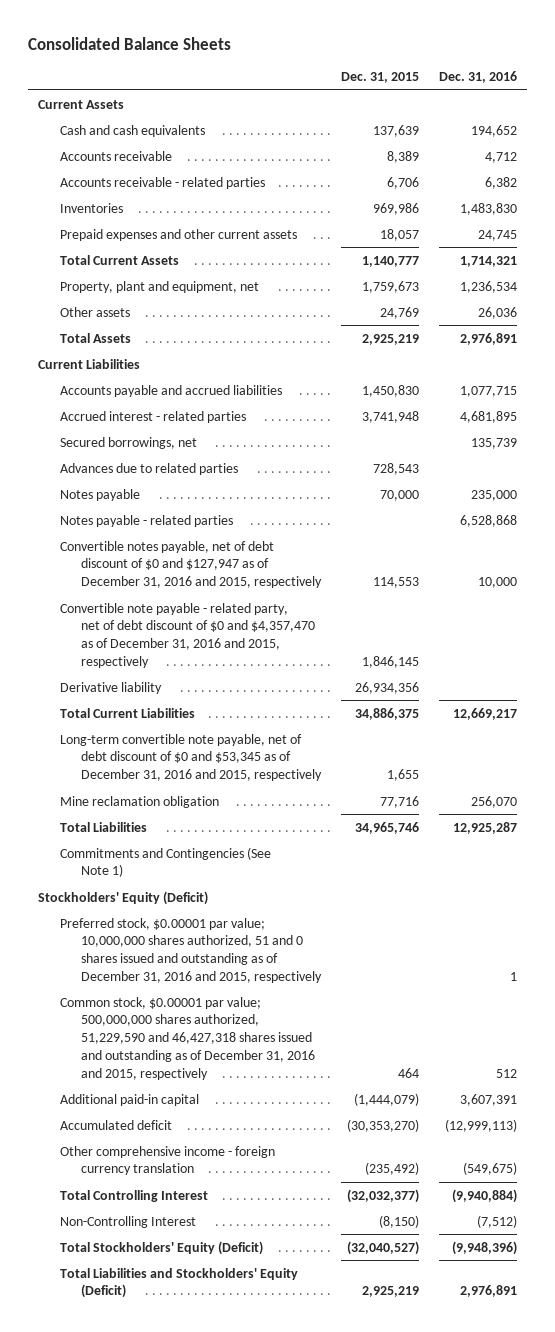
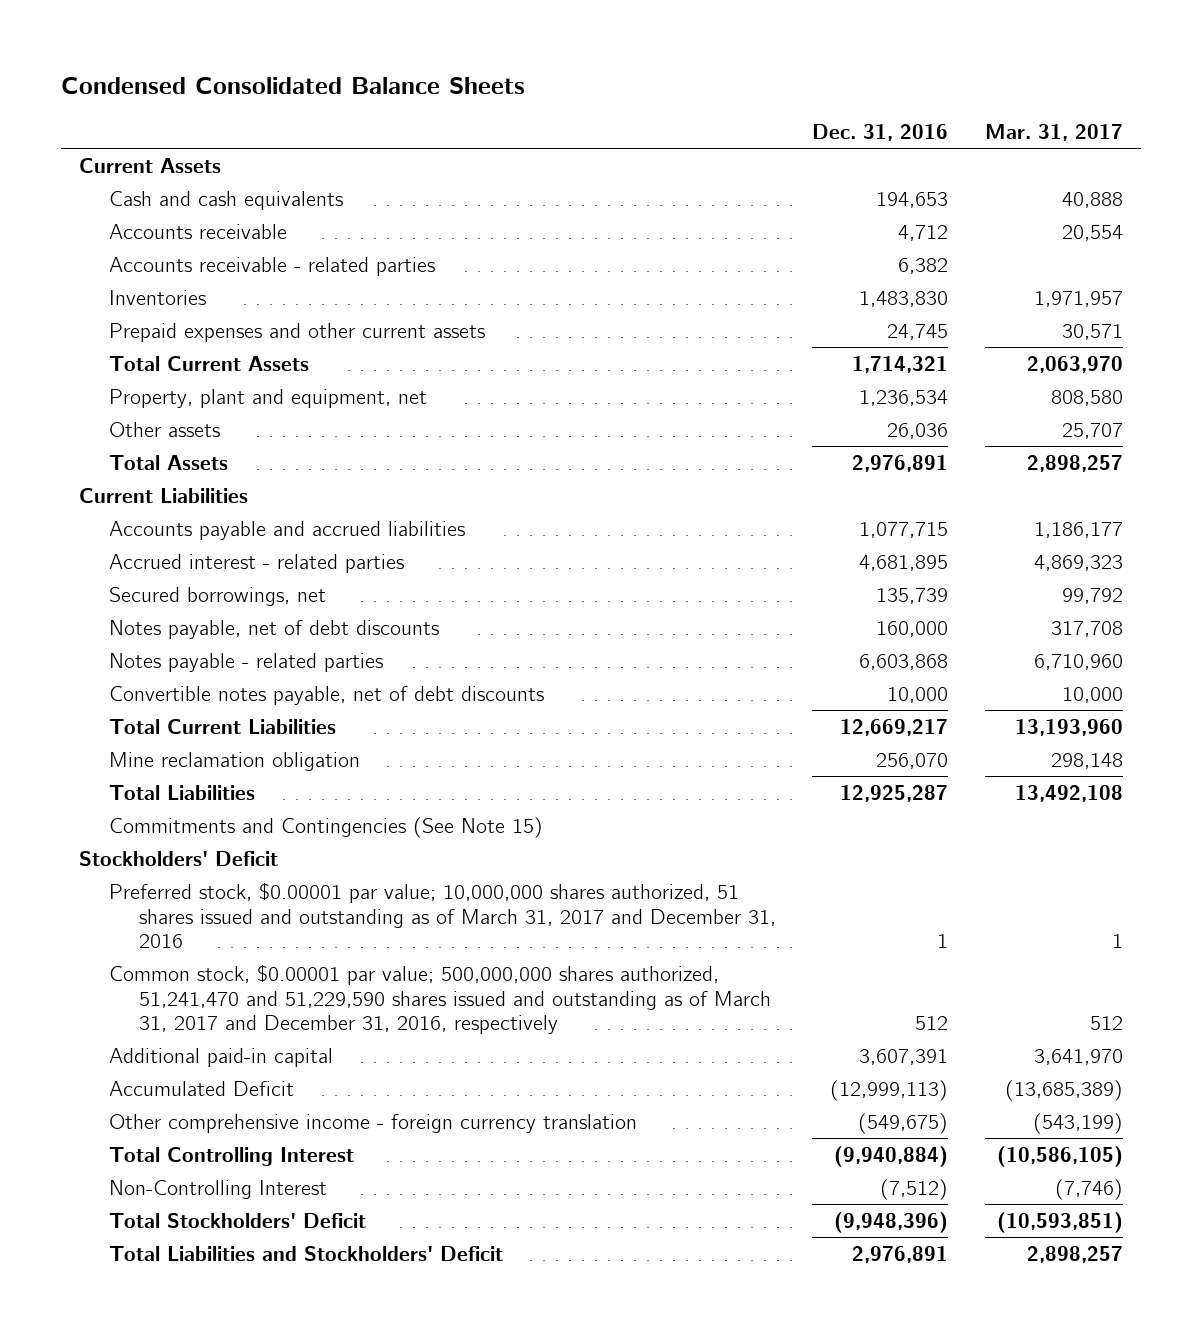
[27,36,231,50] Consolidated Balance Sheets -> [60,76,525,94] Condensed Consolidated Balance Sheets
[341,72,420,84] Dec. 31, 2015 -> none
none -> [984,123,1123,141] Mar. 31, 2017
[471,124,518,137] 194,652 -> [876,191,949,208] 194,653
[59,462,238,475] Advances due to related parties -> none
[59,602,316,668] Convertible note payable - related party, net of debt discount of $0 and $4,357,470 as of December 31, 2016 and 2015, respectively -> none
[59,681,162,694] Derivative liability -> none
[59,488,140,501] Notes payable -> [109,619,440,639] Notes payable, net of debt discounts
[471,489,518,501] 235,000 -> [876,620,949,637] 160,000
[460,514,518,527] 6,528,868 -> [859,653,949,670] 6,603,868
[59,540,323,589] Convertible notes payable, net of debt discount of $0 and $127,947 as of December 31, 2016 and 2015, respectively -> [109,685,545,705] Convertible notes payable, net of debt discounts
[59,733,323,782] Long-term convertible note payable, net of debt discount of $0 and $53,345 as of December 31, 2016 and 2015, respectively -> none
[59,846,271,878] Commitments and Contingencies (See Note 1) -> [109,816,544,838] Commitments and Contingencies (See Note 15)
[37,890,208,905] Stockholders' Equity (Deficit) -> [78,850,278,866] Stockholders' Deficit
[59,917,323,983] Preferred stock, $0.00001 par value; 10,000,000 shares authorized, 51 and 0 shares issued and outstanding as of December 31, 2016 and 2015, respectively -> [109,881,777,949] Preferred stock, $0.00001 par value; 10,000,000 shares authorized, 51 shares issued and outstanding as of March 31, 2017 and December 31, 2016
[59,996,316,1080] Common stock, $0.00001 par value; 500,000,000 shares authorized, 51,229,590 and 46,427,318 shares issued and outstanding as of December 31, 2016 and 2015, respectively -> [109,963,772,1035] Common stock, $0.00001 par value; 500,000,000 shares authorized, 51,241,470 and 51,229,590 shares issued and outstanding as of March 31, 2017 and December 31, 2016, respectively
[59,1119,172,1130] Accumulated deficit -> [109,1080,295,1096] Accumulated Deficit
[59,1240,263,1255] Total Stockholders' Equity (Deficit) -> [109,1212,367,1228] Total Stockholders' Deficit
[59,1267,298,1299] Total Liabilities and Stockholders' Equity (Deficit) -> [109,1245,504,1261] Total Liabilities and Stockholders' Deficit

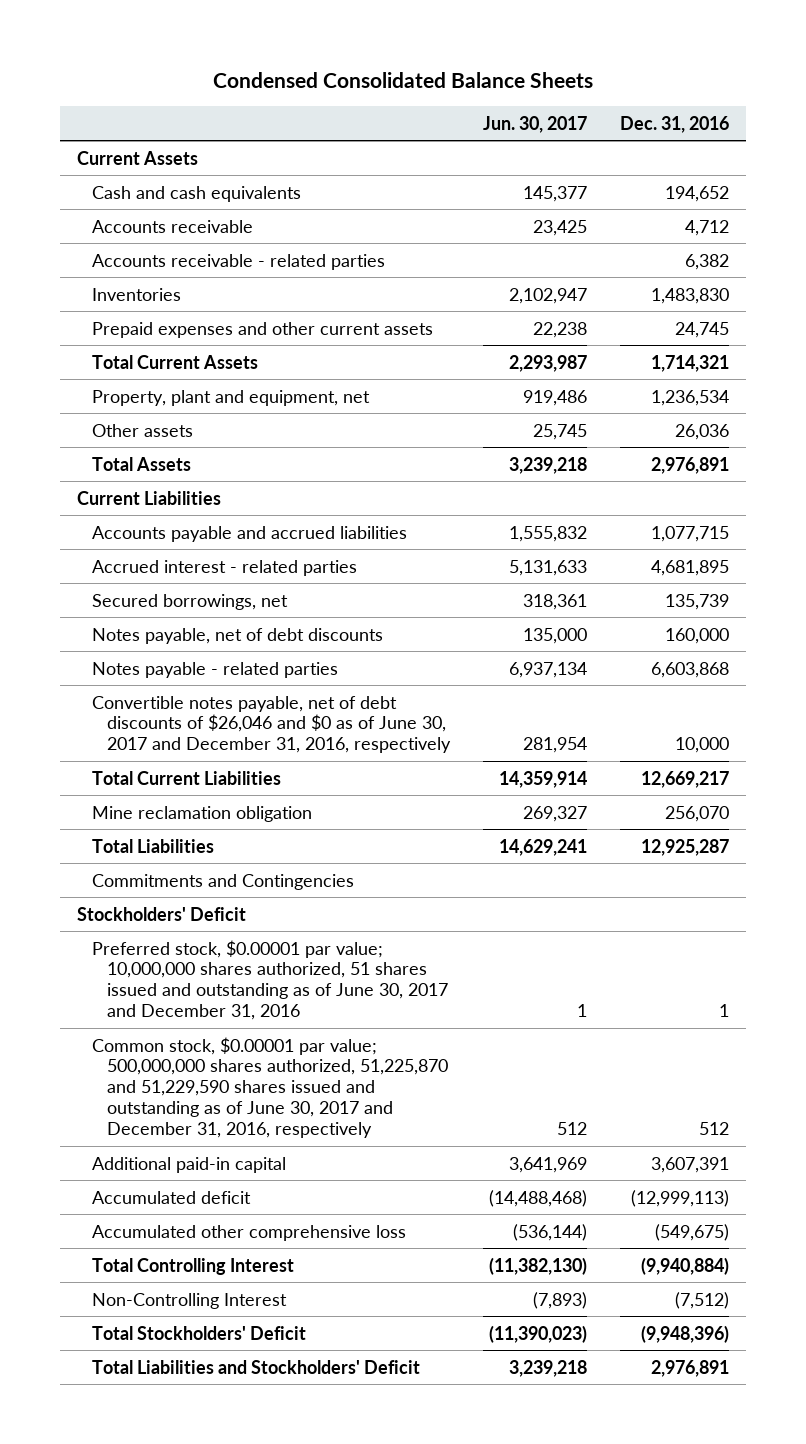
[984,123,1123,141] Mar. 31, 2017 -> none
none -> [482,115,587,133] Jun. 30, 2017
[876,191,949,208] 194,653 -> [665,185,730,202] 194,652
[109,685,545,705] Convertible notes payable, net of debt discounts -> [91,695,451,754] Convertible notes payable, net of debt discounts of $26,046 and $0 as of June 30, 2017 and December 31, 2016, respectively
[109,816,544,838] Commitments and Contingencies (See Note 15) -> [91,873,354,890] Commitments and Contingencies
[109,881,777,949] Preferred stock, $0.00001 par value; 10,000,000 shares authorized, 51 shares issued and outstanding as of March 31, 2017 and December 31, 2016 -> [91,939,448,1021] Preferred stock, $0.00001 par value; 10,000,000 shares authorized, 51 shares issued and outstanding as of June 30, 2017 and December 31, 2016
[109,963,772,1035] Common stock, $0.00001 par value; 500,000,000 shares authorized, 51,241,470 and 51,229,590 shares issued and outstanding as of March 31, 2017 and December 31, 2016, respectively -> [91,1036,448,1138] Common stock, $0.00001 par value; 500,000,000 shares authorized, 51,225,870 and 51,229,590 shares issued and outstanding as of June 30, 2017 and December 31, 2016, respectively
[109,1080,295,1096] Accumulated Deficit -> [91,1190,251,1204] Accumulated deficit
[109,1113,638,1133] Other comprehensive income - foreign currency translation -> [91,1224,406,1241] Accumulated other comprehensive loss

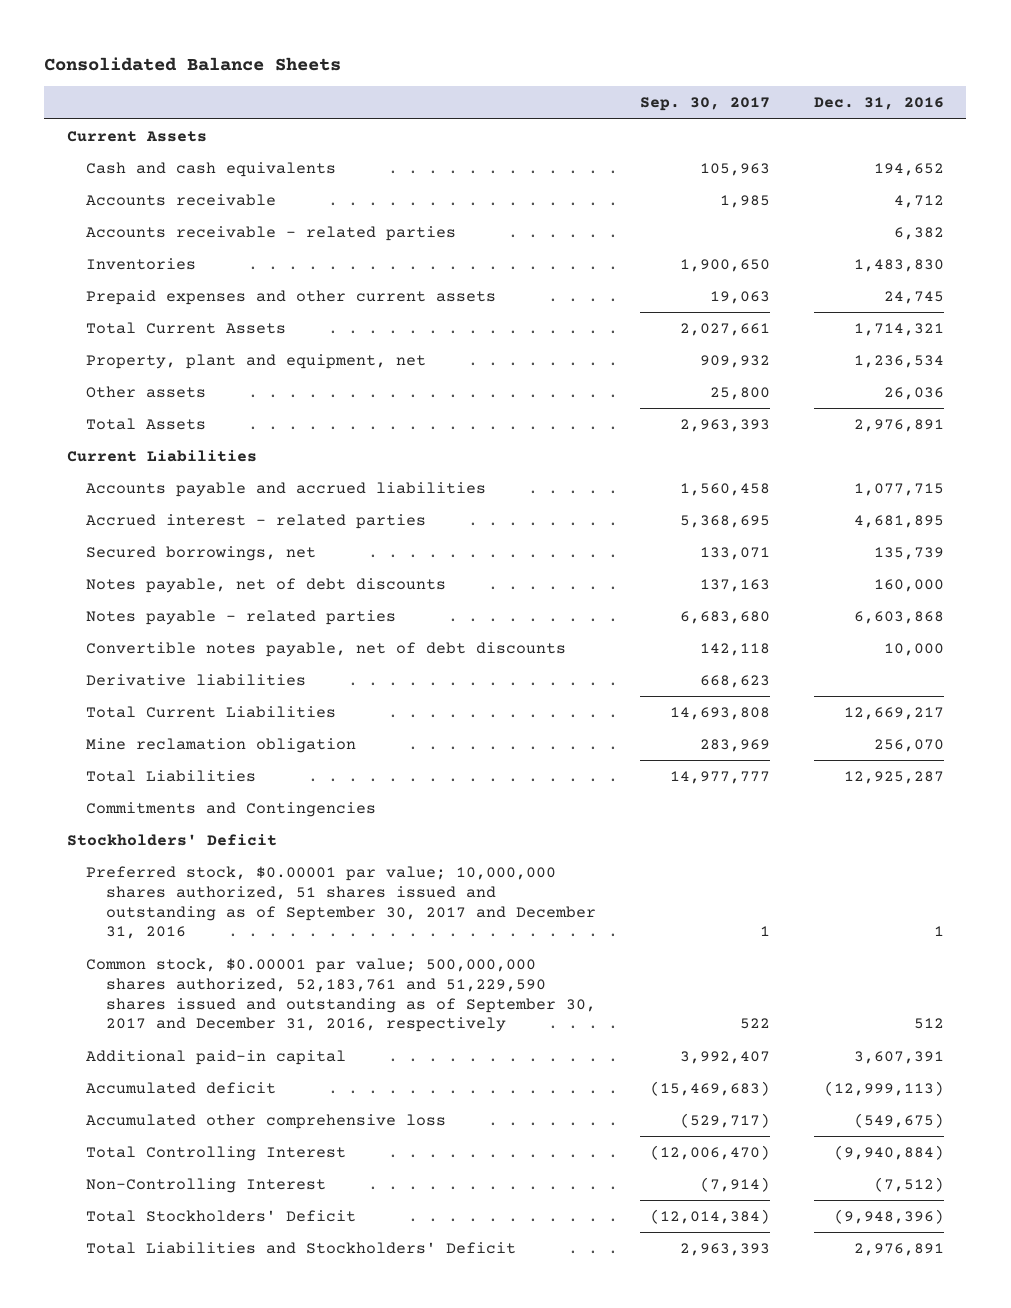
[213,72,594,89] Condensed Consolidated Balance Sheets -> [44,56,342,71] Consolidated Balance Sheets
[482,115,587,133] Jun. 30, 2017 -> none
none -> [639,97,770,112] Sep. 30, 2017
[91,695,451,754] Convertible notes payable, net of debt discounts of $26,046 and $0 as of June 30, 2017 and December 31, 2016, respectively -> [86,641,567,657] Convertible notes payable, net of debt discounts
none -> [86,673,307,686] Derivative liabilities
[91,939,448,1021] Preferred stock, $0.00001 par value; 10,000,000 shares authorized, 51 shares issued and outstanding as of June 30, 2017 and December 31, 2016 -> [86,865,596,940] Preferred stock, $0.00001 par value; 10,000,000 shares authorized, 51 shares issued and outstanding as of September 30, 2017 and December 31, 2016
[91,1036,448,1138] Common stock, $0.00001 par value; 500,000,000 shares authorized, 51,225,870 and 51,229,590 shares issued and outstanding as of June 30, 2017 and December 31, 2016, respectively -> [86,957,596,1033] Common stock, $0.00001 par value; 500,000,000 shares authorized, 52,183,761 and 51,229,590 shares issued and outstanding as of September 30, 2017 and December 31, 2016, respectively

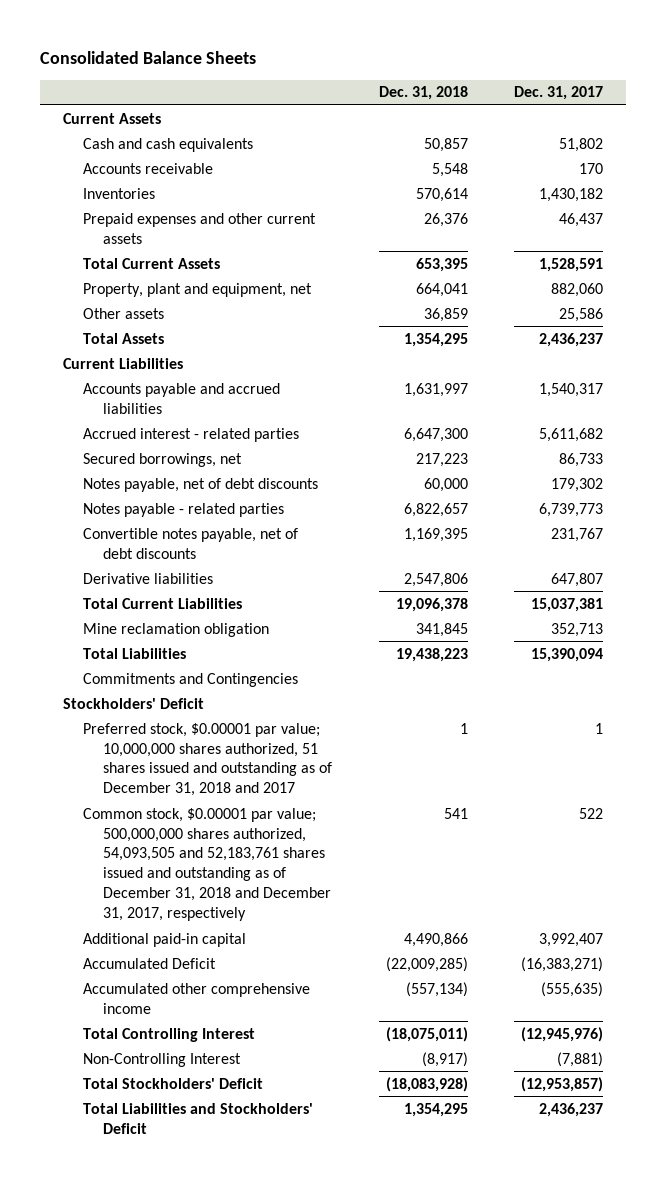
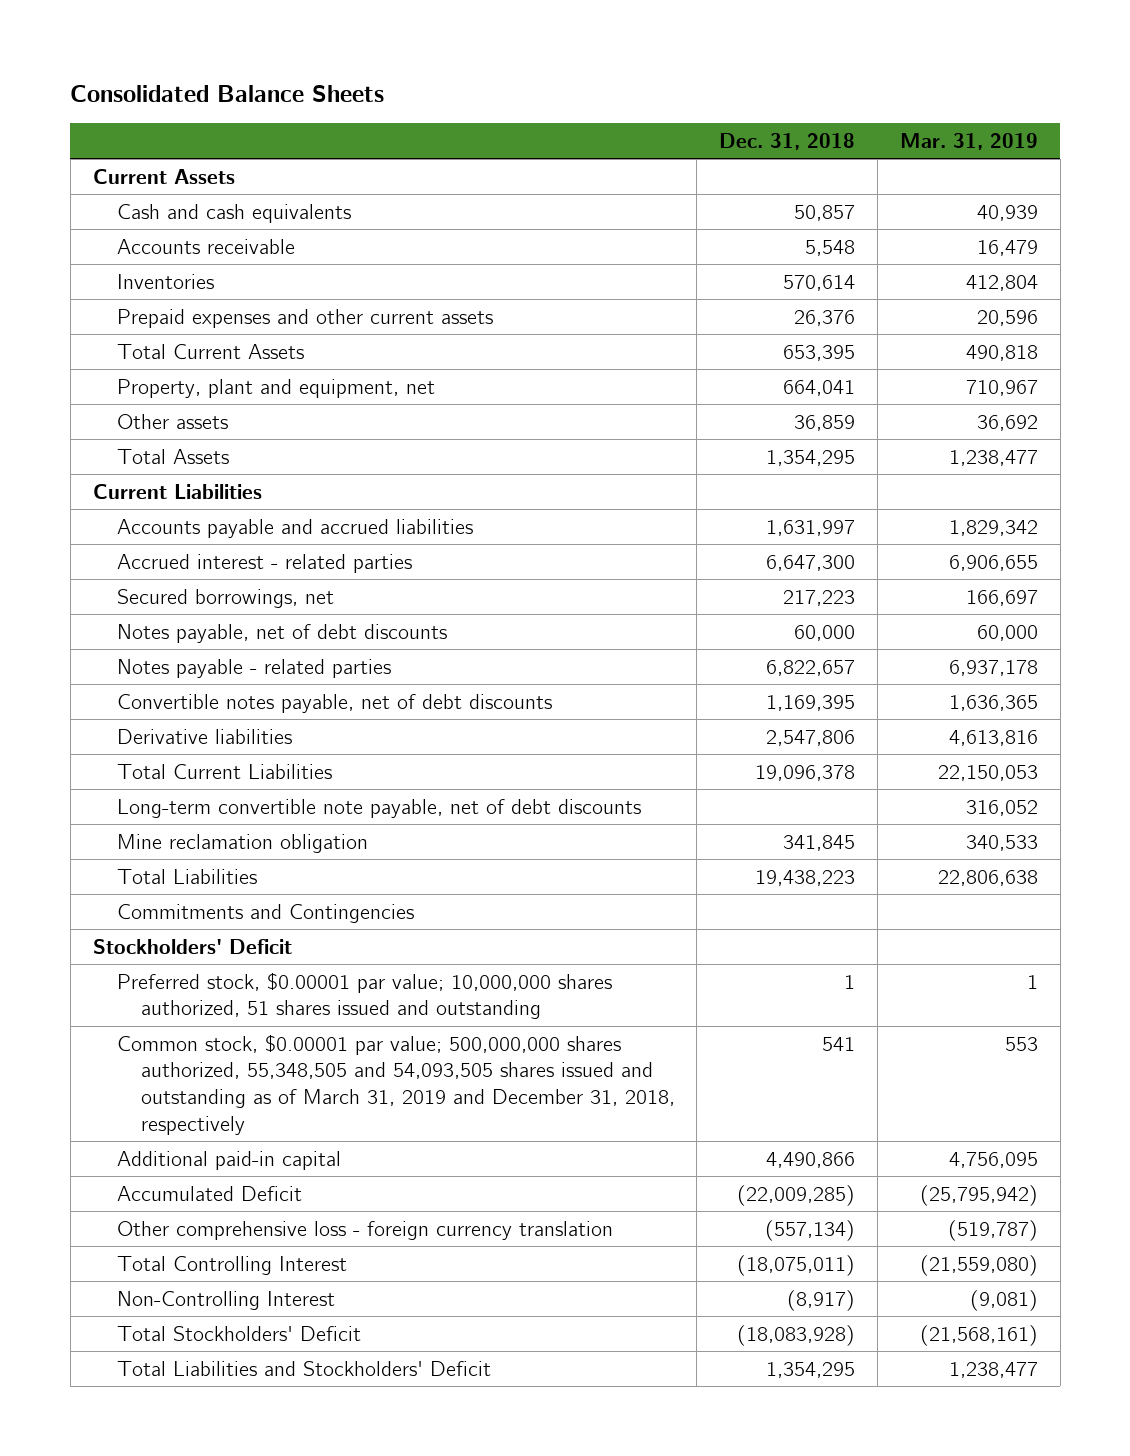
[514,86,604,101] Dec. 31, 2017 -> none
none -> [899,132,1038,150] Mar. 31, 2019
none -> [116,798,641,818] Long-term convertible note payable, net of debt discounts
[82,722,332,797] Preferred stock, $0.00001 par value; 10,000,000 shares authorized, 51 shares issued and outstanding as of December 31, 2018 and 2017 -> [116,971,612,1020] Preferred stock, $0.00001 par value; 10,000,000 shares authorized, 51 shares issued and outstanding
[82,807,331,922] Common stock, $0.00001 par value; 500,000,000 shares authorized, 54,093,505 and 52,183,761 shares issued and outstanding as of December 31, 2018 and December 31, 2017, respectively -> [116,1033,675,1135] Common stock, $0.00001 par value; 500,000,000 shares authorized, 55,348,505 and 54,093,505 shares issued and outstanding as of March 31, 2019 and December 31, 2018, respectively
[82,982,310,1014] Accumulated other comprehensive income -> [116,1220,613,1240] Other comprehensive loss - foreign currency translation

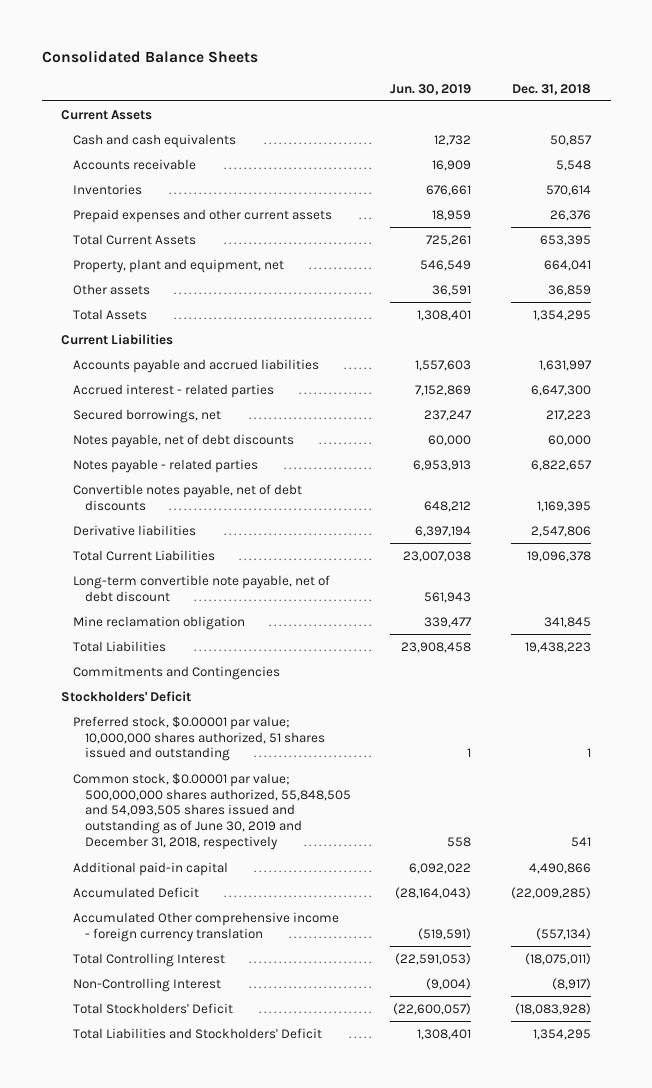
[899,132,1038,150] Mar. 31, 2019 -> none
none -> [390,83,472,95] Jun. 30, 2019
[116,798,641,818] Long-term convertible note payable, net of debt discounts -> [73,574,331,602] Long-term convertible note payable, net of debt discount
[116,1033,675,1135] Common stock, $0.00001 par value; 500,000,000 shares authorized, 55,348,505 and 54,093,505 shares issued and outstanding as of March 31, 2019 and December 31, 2018, respectively -> [73,772,351,851] Common stock, $0.00001 par value; 500,000,000 shares authorized, 55,848,505 and 54,093,505 shares issued and outstanding as of June 30, 2019 and December 31, 2018, respectively
[116,1220,613,1240] Other comprehensive loss - foreign currency translation -> [73,911,340,942] Accumulated Other comprehensive income - foreign currency translation

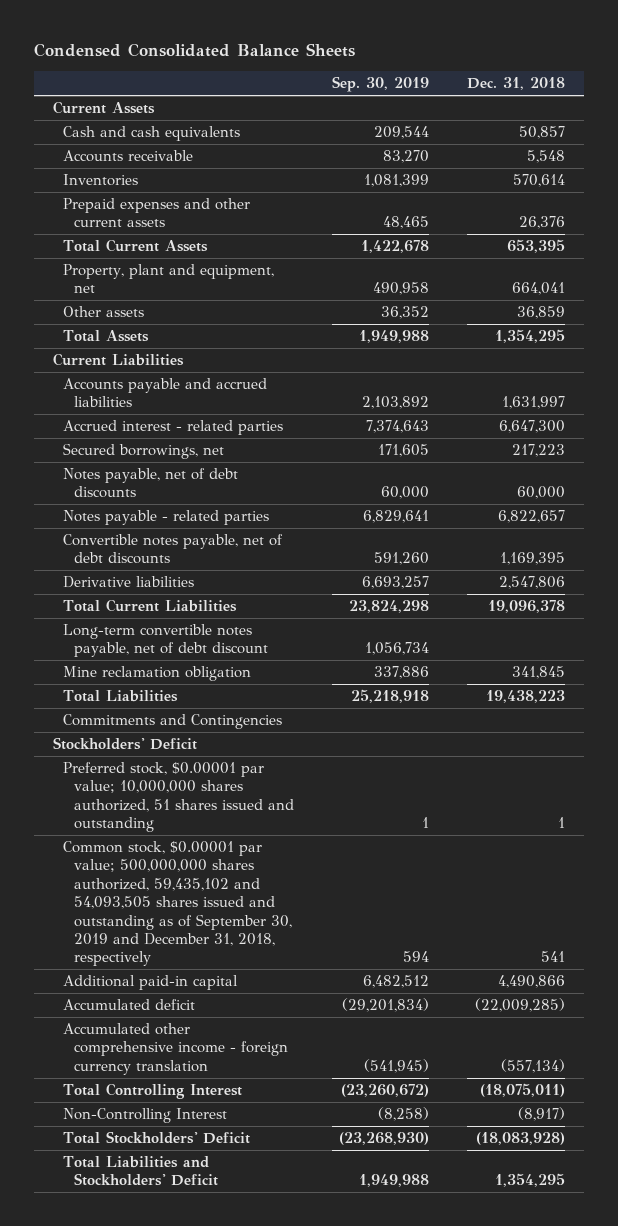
[41,50,258,64] Consolidated Balance Sheets -> [33,43,355,58] Condensed Consolidated Balance Sheets
[390,83,472,95] Jun. 30, 2019 -> none
none -> [332,76,430,93] Sep. 30, 2019
[73,574,331,602] Long-term convertible note payable, net of debt discount -> [63,624,269,658] Long-term convertible notes payable, net of debt discount
[73,772,351,851] Common stock, $0.00001 par value; 500,000,000 shares authorized, 55,848,505 and 54,093,505 shares issued and outstanding as of June 30, 2019 and December 31, 2018, respectively -> [63,841,293,967] Common stock, $0.00001 par value; 500,000,000 shares authorized, 59,435,102 and 54,093,505 shares issued and outstanding as of September 30, 2019 and December 31, 2018, respectively
[73,886,200,898] Accumulated Deficit -> [63,999,196,1011] Accumulated deficit
[73,911,340,942] Accumulated Other comprehensive income - foreign currency translation -> [63,1023,289,1075] Accumulated other comprehensive income - foreign currency translation

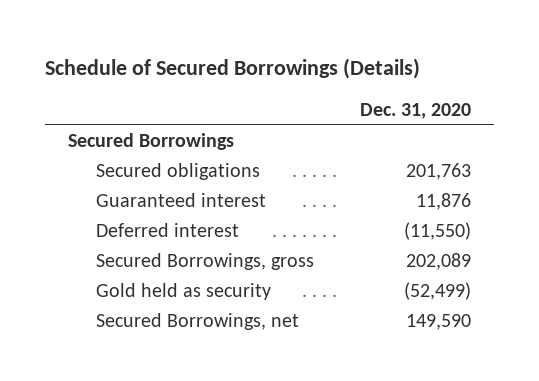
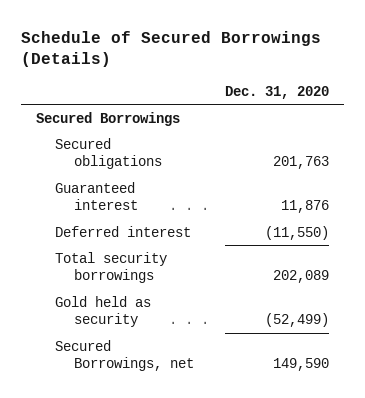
[95,253,314,271] Secured Borrowings, gross -> [55,251,168,284] Total security borrowings

